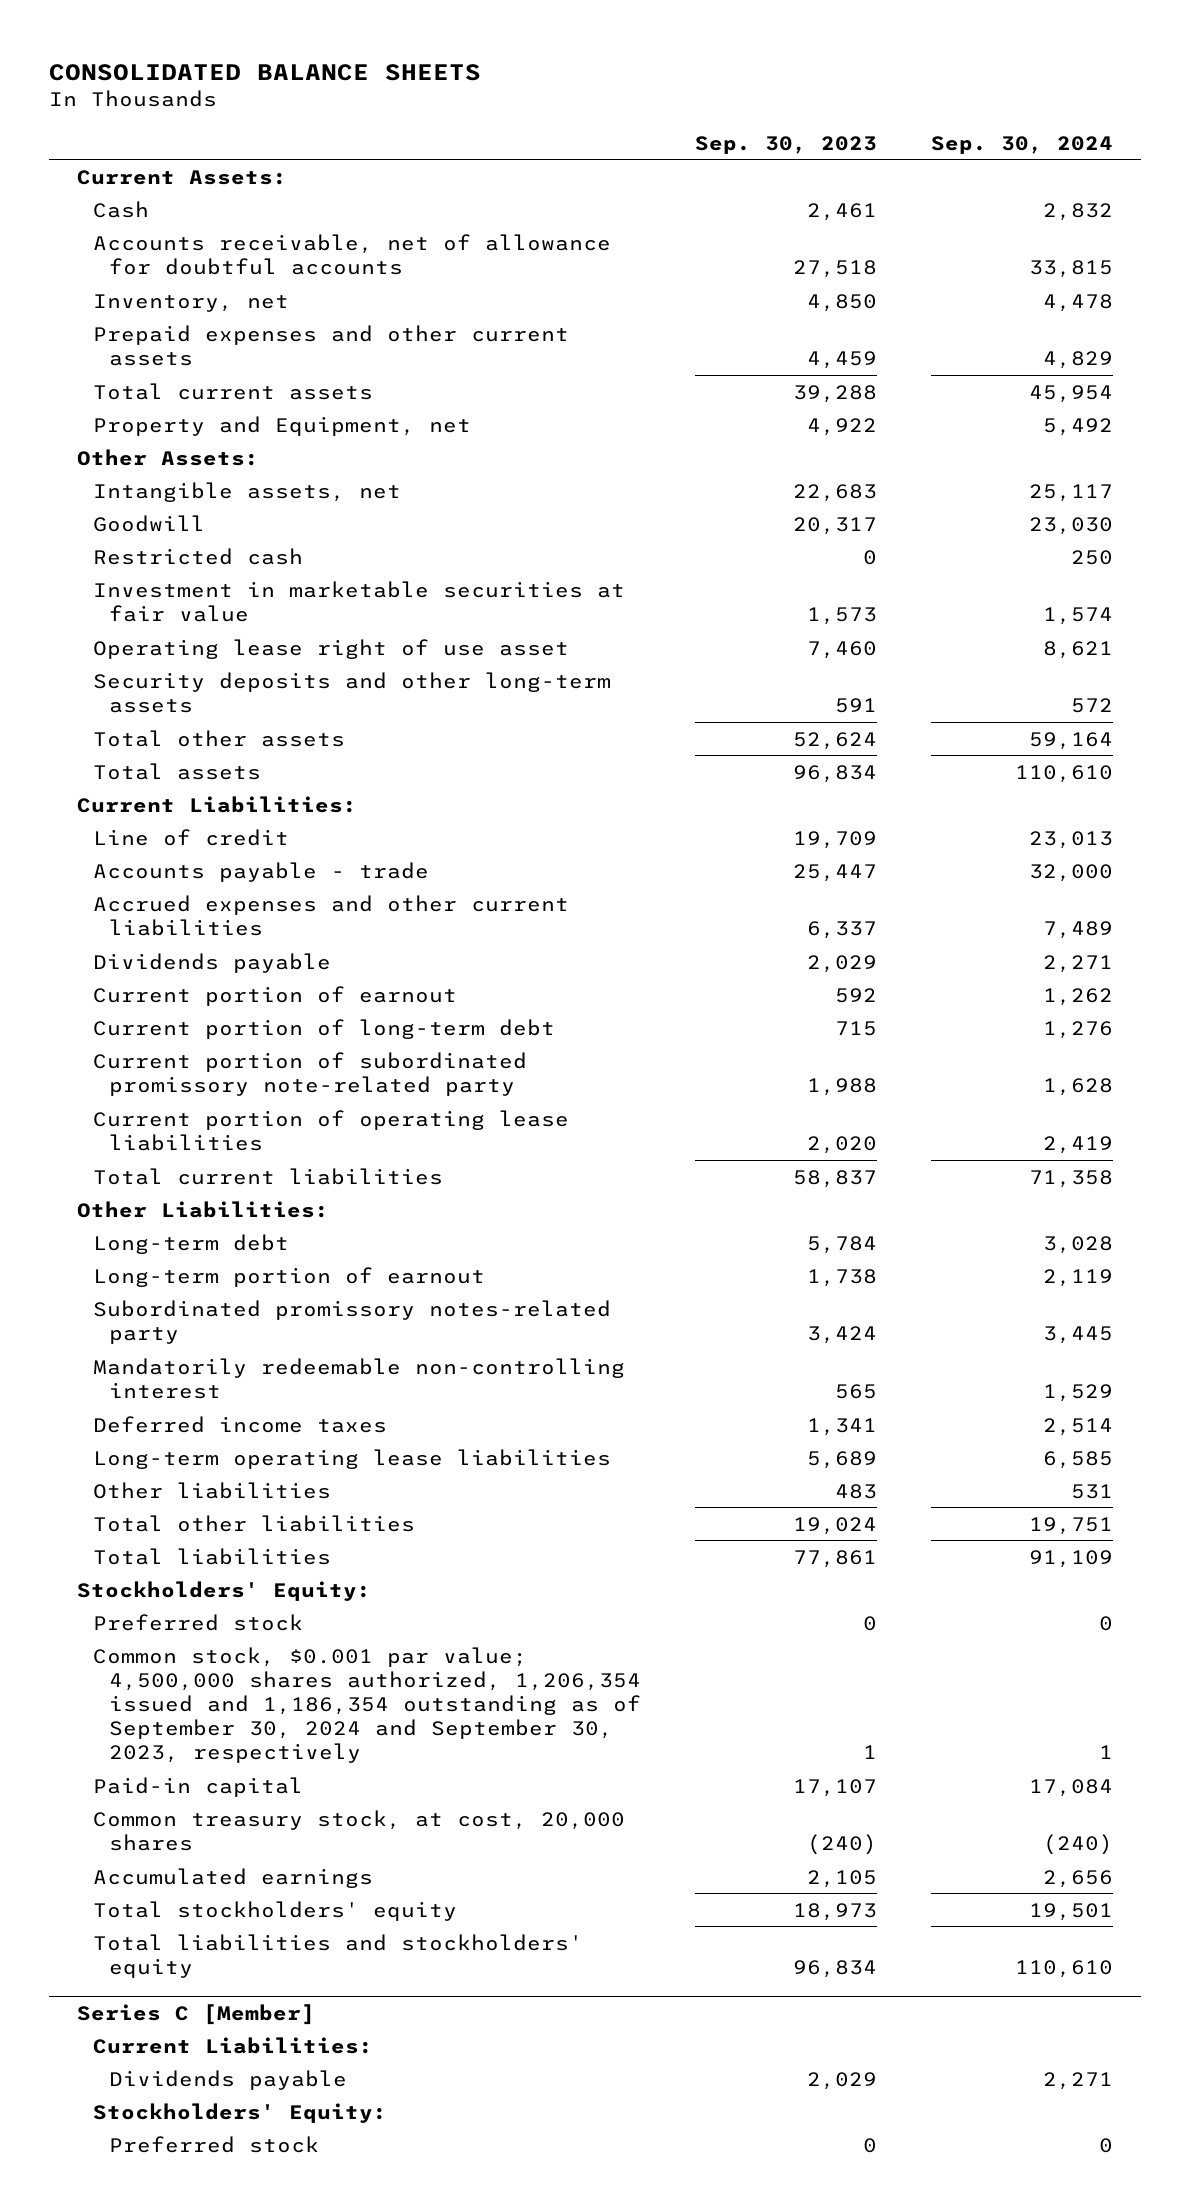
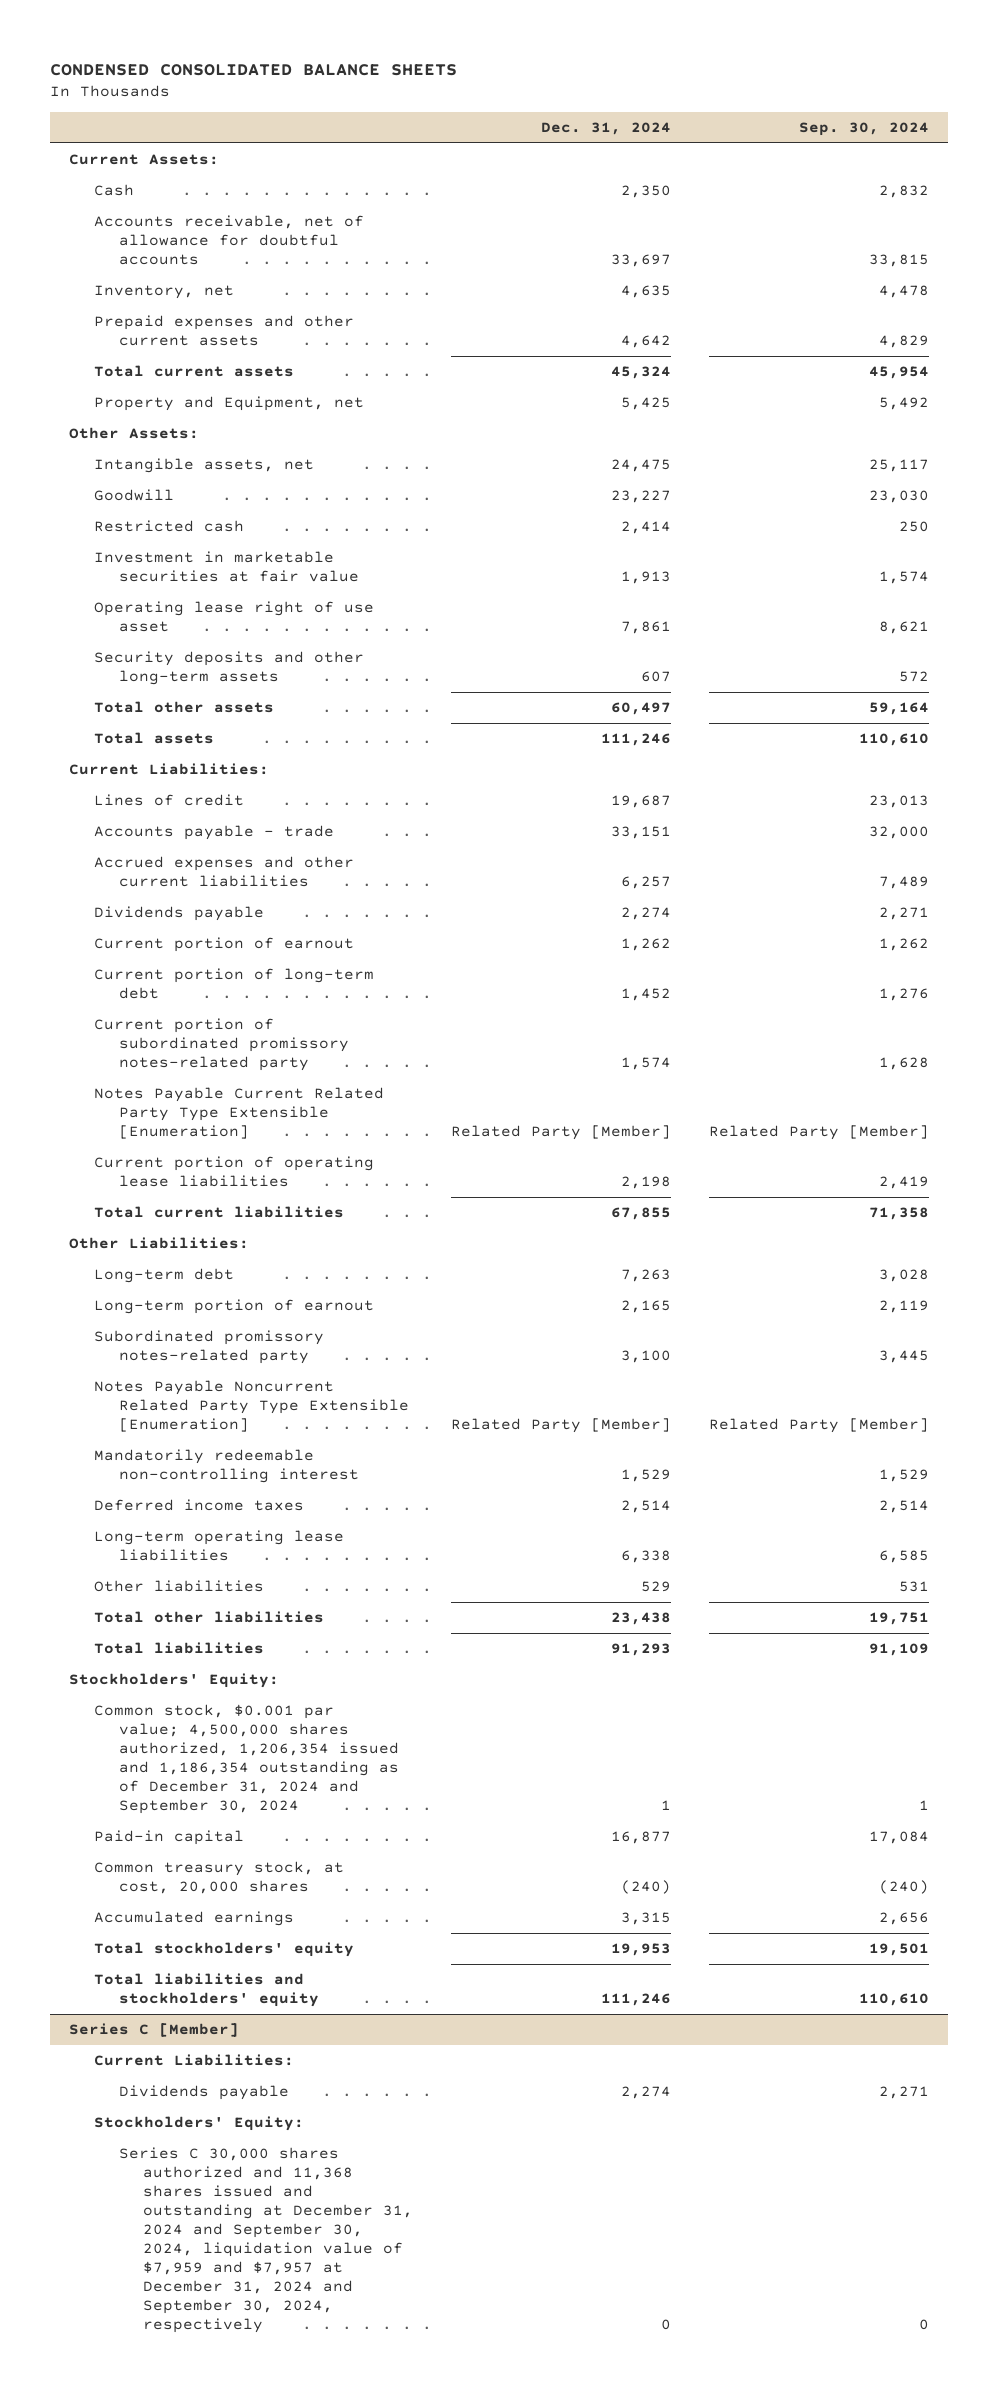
[49,63,482,81] CONSOLIDATED BALANCE SHEETS -> [49,63,457,76] CONDENSED CONSOLIDATED BALANCE SHEETS
[695,135,878,154] Sep. 30, 2023 -> none
none -> [541,121,672,135] Dec. 31, 2024
[92,828,289,846] Line of credit -> [93,793,244,806] Lines of credit
[92,1051,527,1096] Current portion of subordinated promissory note-related party -> [93,1017,349,1072] Current portion of subordinated promissory notes-related party
none -> [93,1086,384,1140] Notes Payable Current Related Party Type Extensible [Enumeration]
none -> [93,1379,409,1433] Notes Payable Noncurrent Related Party Type Extensible [Enumeration]
[92,1613,303,1631] Preferred stock -> none
[92,1646,641,1764] Common stock, $0.001 par value; 4,500,000 shares authorized, 1,206,354 issued and 1,186,354 outstanding as of September 30, 2024 and September 30, 2023, respectively -> [93,1703,399,1815] Common stock, $0.001 par value; 4,500,000 shares authorized, 1,206,354 issued and 1,186,354 outstanding as of December 31, 2024 and September 30, 2024
[108,2135,319,2153] Preferred stock -> [118,2146,414,2334] Series C 30,000 shares authorized and 11,368 shares issued and outstanding at December 31, 2024 and September 30, 2024, liquidation value of $7,959 and $7,957 at December 31, 2024 and September 30, 2024, respectively

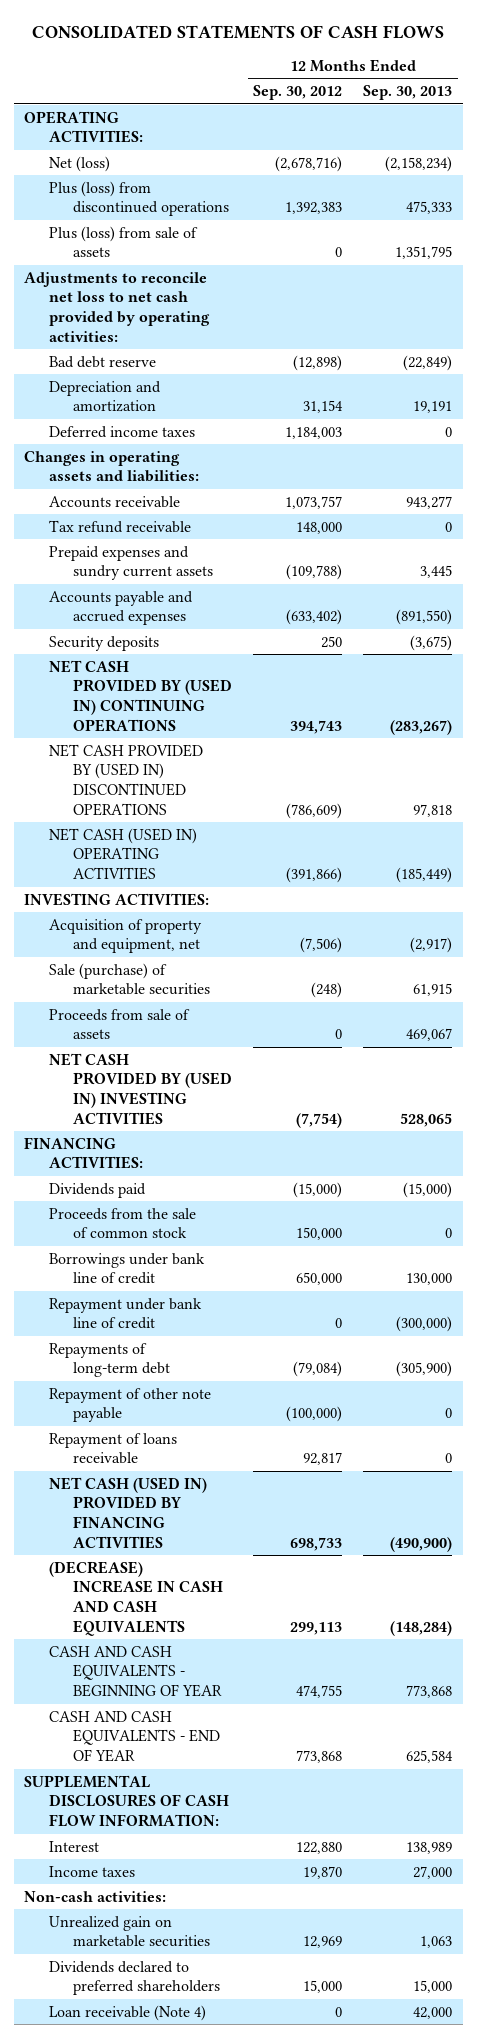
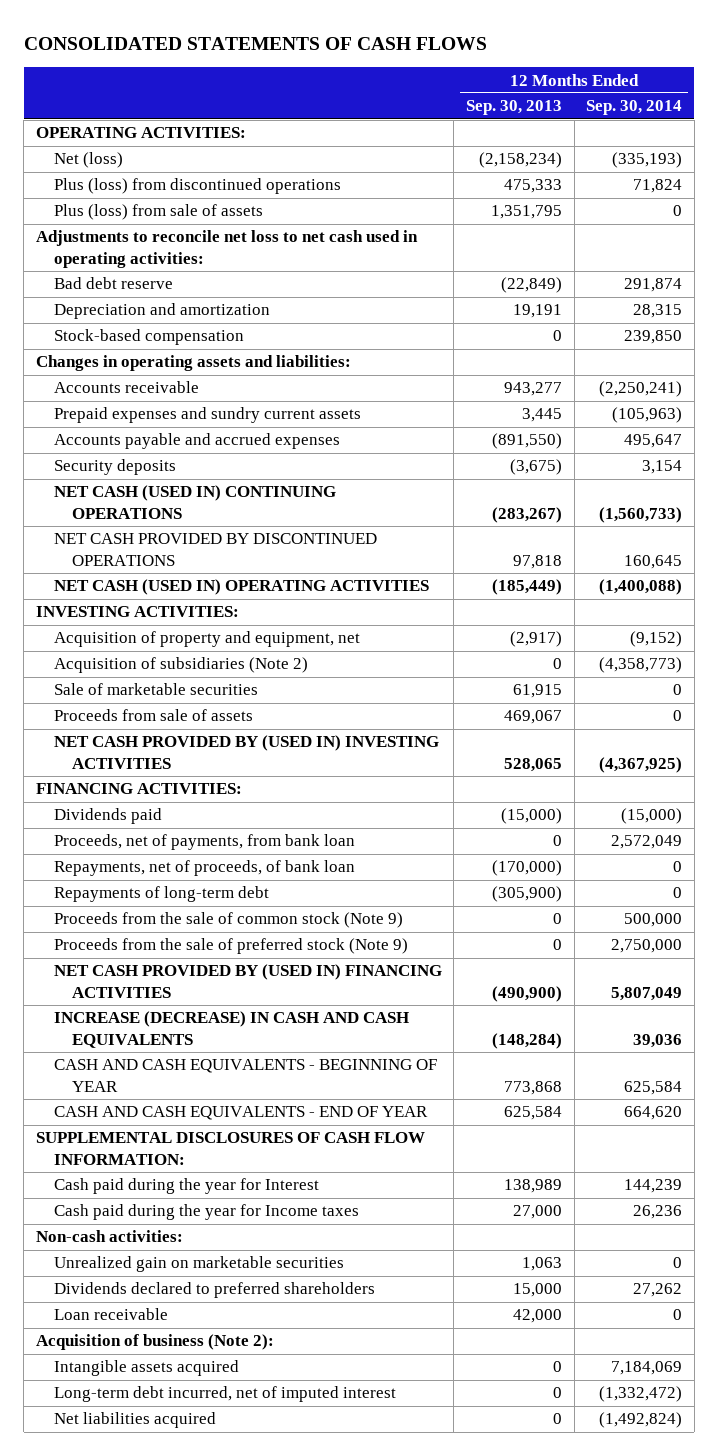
[253,85,343,101] Sep. 30, 2012 -> none
none -> [586,100,683,116] Sep. 30, 2014
[24,271,210,343] Adjustments to reconcile net loss to net cash provided by operating activities: -> [35,230,418,268] Adjustments to reconcile net loss to net cash used in operating activities:
[48,425,195,438] Deferred income taxes -> none
none -> [53,329,244,346] Stock-based compensation
[48,519,191,533] Tax refund receivable -> none
[48,659,233,733] NET CASH PROVIDED BY (USED IN) CONTINUING OPERATIONS -> [53,485,336,519] NET CASH (USED IN) CONTINUING OPERATIONS
[48,743,203,817] NET CASH PROVIDED BY (USED IN) DISCONTINUED OPERATIONS -> [53,533,377,566] NET CASH PROVIDED BY DISCONTINUED OPERATIONS
none -> [53,657,308,674] Acquisition of subsidiaries (Note 2)
[48,962,211,996] Sale (purchase) of marketable securities -> [53,683,258,696] Sale of marketable securities
[48,1207,196,1239] Proceeds from the sale of common stock -> none
[48,1252,205,1285] Borrowings under bank line of credit -> none
none -> [53,834,355,851] Proceeds, net of payments, from bank loan
[48,1297,202,1330] Repayment under bank line of credit -> [53,860,355,877] Repayments, net of proceeds, of bank loan
[396,1316,453,1333] (300,000) -> [492,860,563,877] (170,000)
[48,1387,211,1423] Repayment of other note payable -> none
[48,1432,177,1465] Repayment of loans receivable -> none
none -> [53,912,403,929] Proceeds from the sale of common stock (Note 9)
none -> [53,938,408,955] Proceeds from the sale of preferred stock (Note 9)
[48,1476,207,1550] NET CASH (USED IN) PROVIDED BY FINANCING ACTIVITIES -> [53,964,442,998] NET CASH PROVIDED BY (USED IN) FINANCING ACTIVITIES
[48,1560,224,1637] (DECREASE) INCREASE IN CASH AND CASH EQUIVALENTS -> [53,1011,409,1048] INCREASE (DECREASE) IN CASH AND CASH EQUIVALENTS
[48,1840,99,1852] Interest -> [53,1178,319,1195] Cash paid during the year for Interest
[48,1865,135,1877] Income taxes -> [53,1204,359,1221] Cash paid during the year for Income taxes
[48,2004,206,2021] Loan receivable (Note 4) -> [53,1308,168,1321] Loan receivable
none -> [35,1334,274,1351] Acquisition of business (Note 2):
none -> [53,1360,239,1377] Intangible assets acquired
none -> [53,1386,396,1403] Long-term debt incurred, net of imputed interest
none -> [53,1412,216,1429] Net liabilities acquired

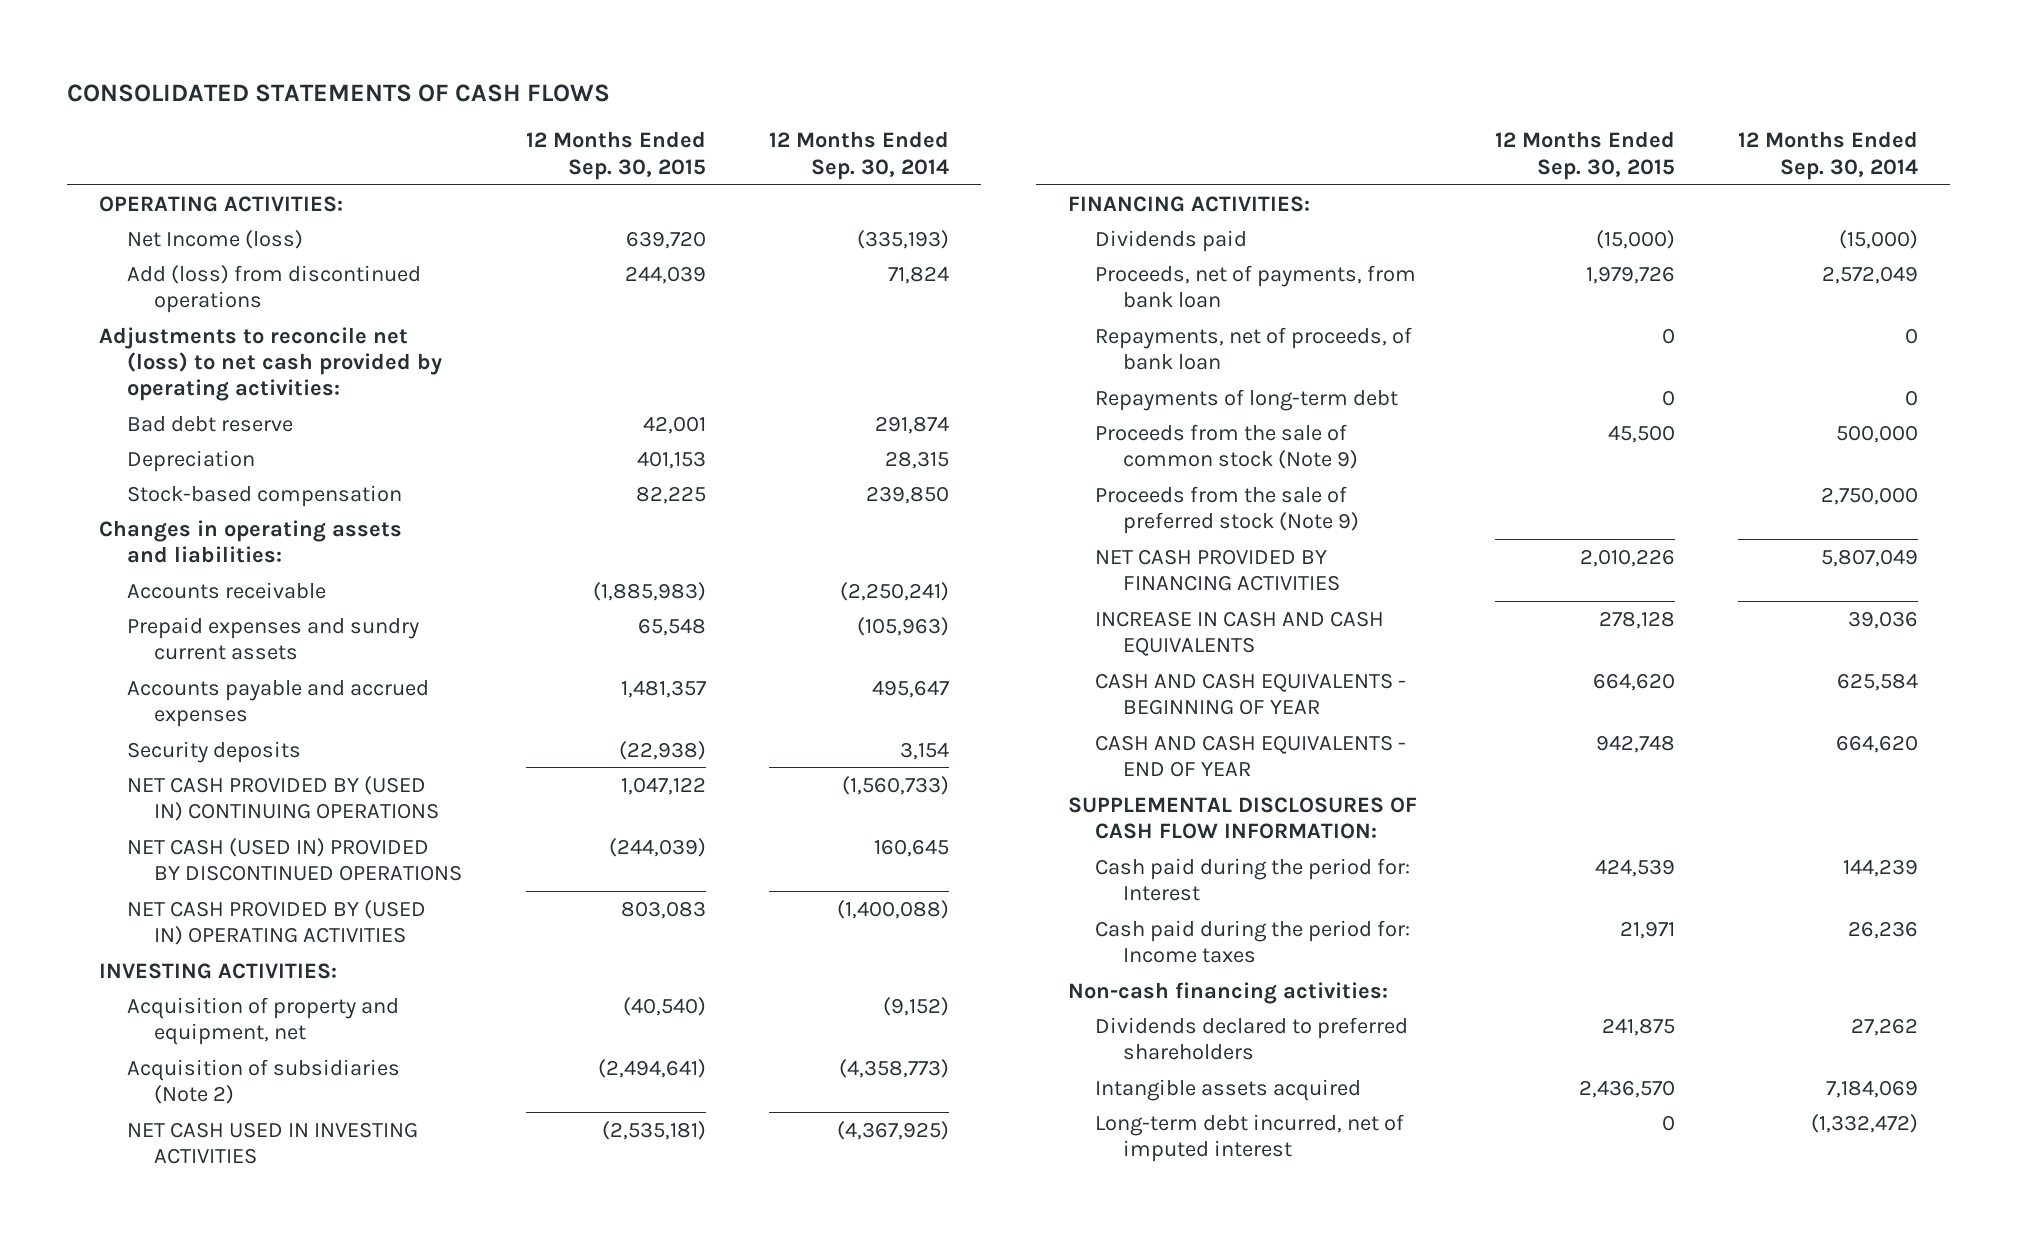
[466,100,563,116] Sep. 30, 2013 -> none
none -> [525,131,706,180] 12 Months Ended Sep. 30, 2015
[53,204,263,221] Plus (loss) from sale of assets -> none
[53,152,123,169] Net (loss) -> [126,229,303,249] Net Income (loss)
[53,178,341,195] Plus (loss) from discontinued operations -> [126,264,421,313] Add (loss) from discontinued operations
[35,230,418,268] Adjustments to reconcile net loss to net cash used in operating activities: -> [98,326,442,402] Adjustments to reconcile net (loss) to net cash provided by operating activities:
[53,303,270,320] Depreciation and amortization -> [126,449,255,472] Depreciation
[53,485,336,519] NET CASH (USED IN) CONTINUING OPERATIONS -> [126,775,440,821] NET CASH PROVIDED BY (USED IN) CONTINUING OPERATIONS
[53,533,377,566] NET CASH PROVIDED BY DISCONTINUED OPERATIONS -> [126,837,463,881] NET CASH (USED IN) PROVIDED BY DISCONTINUED OPERATIONS
[53,579,429,596] NET CASH (USED IN) OPERATING ACTIVITIES -> [126,899,426,945] NET CASH PROVIDED BY (USED IN) OPERATING ACTIVITIES
[53,683,258,696] Sale of marketable securities -> none
[53,709,253,722] Proceeds from sale of assets -> none
[53,735,439,769] NET CASH PROVIDED BY (USED IN) INVESTING ACTIVITIES -> [126,1121,418,1164] NET CASH USED IN INVESTING ACTIVITIES
[53,964,442,998] NET CASH PROVIDED BY (USED IN) FINANCING ACTIVITIES -> [1095,548,1341,591] NET CASH PROVIDED BY FINANCING ACTIVITIES
[53,1011,409,1048] INCREASE (DECREASE) IN CASH AND CASH EQUIVALENTS -> [1095,610,1385,656] INCREASE IN CASH AND CASH EQUIVALENTS
[53,1256,344,1273] Unrealized gain on marketable securities -> none
[53,1178,319,1195] Cash paid during the year for Interest -> [1095,857,1411,901] Cash paid during the period for: Interest
[53,1204,359,1221] Cash paid during the year for Income taxes -> [1095,919,1411,963] Cash paid during the period for: Income taxes
[35,1230,183,1243] Non-cash activities: -> [1067,981,1388,1004] Non-cash financing activities:
[53,1308,168,1321] Loan receivable -> none
[35,1334,274,1351] Acquisition of business (Note 2): -> none
[53,1412,216,1429] Net liabilities acquired -> none

